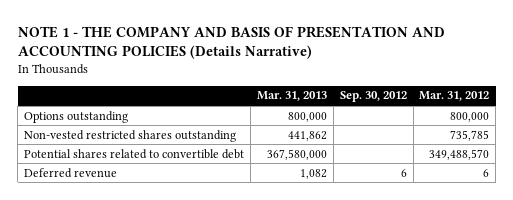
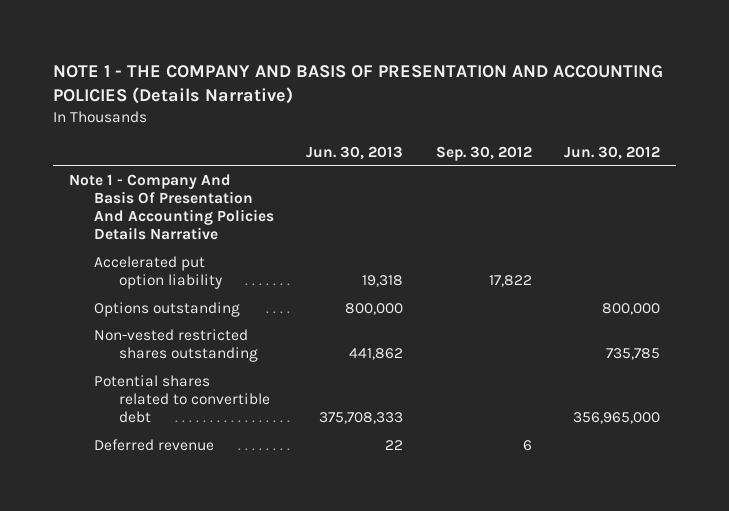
[256,91,327,102] Mar. 31, 2013 -> none
[419,91,490,102] Mar. 31, 2012 -> none
none -> [306,145,404,160] Jun. 30, 2013
none -> [564,145,661,160] Jun. 30, 2012
none -> [69,173,275,241] Note 1 - Company And Basis Of Presentation And Accounting Policies Details Narrative
none -> [94,255,222,289] Accelerated put option liability

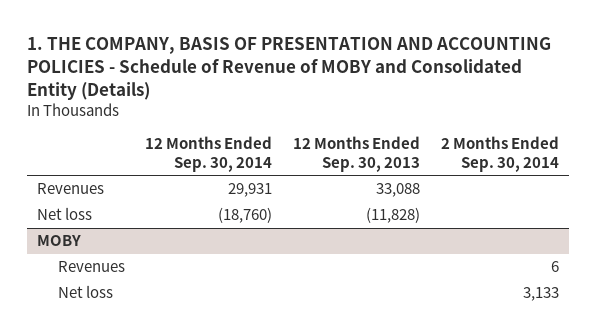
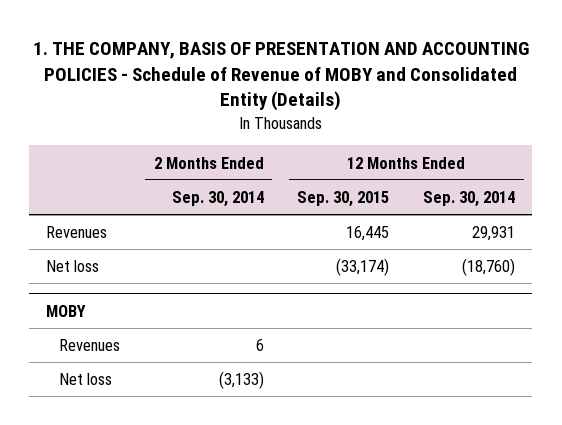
[293,135,421,172] 12 Months Ended Sep. 30, 2013 -> none
none -> [297,191,390,208] Sep. 30, 2015
[522,287,559,302] 3,133 -> [218,371,264,390] (3,133)

